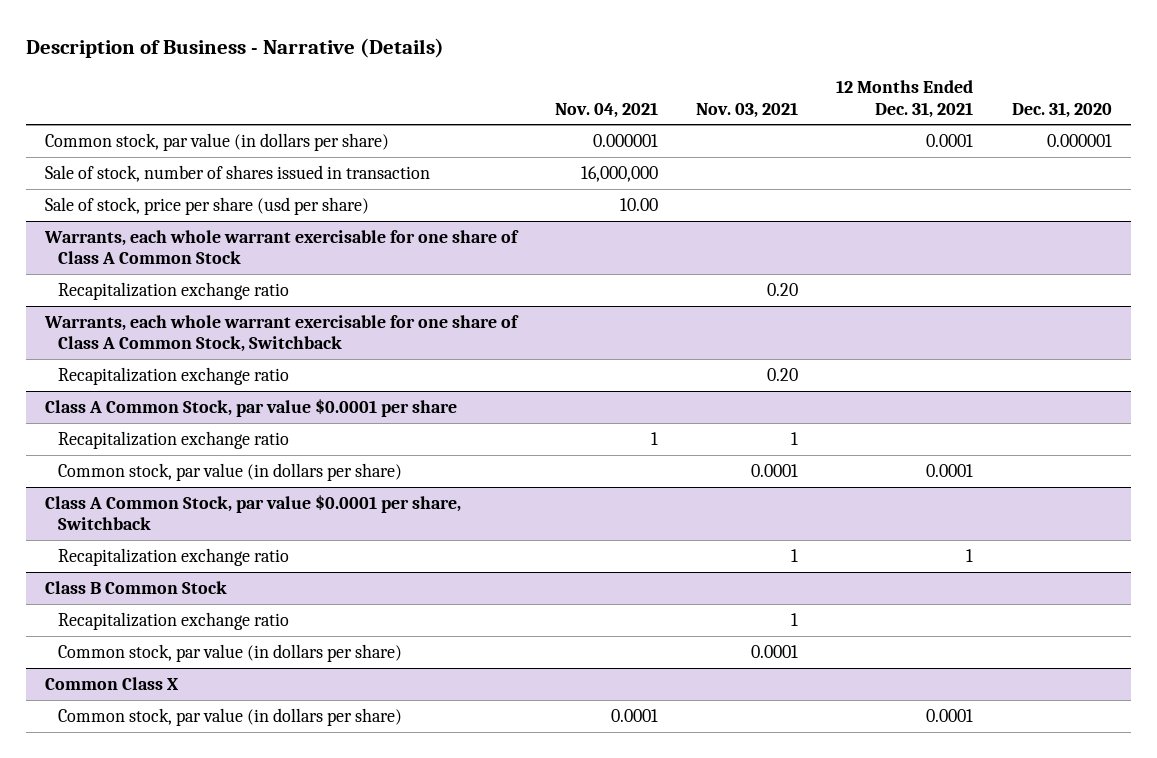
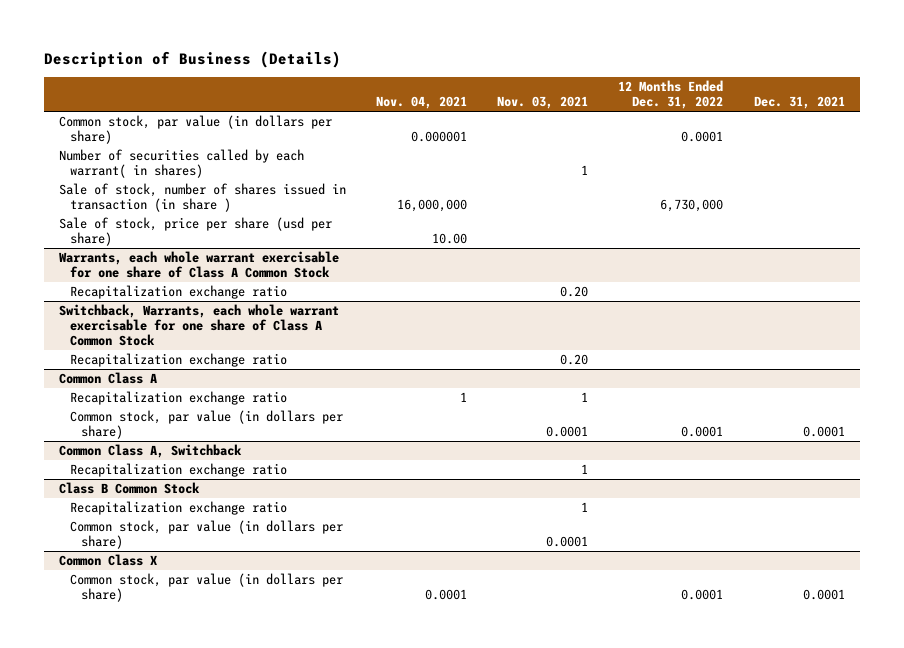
[26,37,445,58] Description of Business - Narrative (Details) -> [44,51,342,69] Description of Business (Details)
[836,80,974,118] 12 Months Ended Dec. 31, 2021 -> none
[1011,101,1112,118] Dec. 31, 2020 -> none
none -> [618,80,724,110] 12 Months Ended Dec. 31, 2022
none -> [753,96,845,110] Dec. 31, 2021
none -> [59,148,305,179] Number of securities called by each warrant( in shares)
[45,164,431,182] Sale of stock, number of shares issued in transaction -> [59,182,347,213] Sale of stock, number of shares issued in transaction (in share )
[44,314,520,353] Warrants, each whole warrant exercisable for one share of Class A Common Stock, Switchback -> [59,303,340,347] Switchback, Warrants, each whole warrant exercisable for one share of Class A Common Stock
[45,398,458,417] Class A Common Stock, par value $0.0001 per share -> [59,371,158,384] Common Class A
[45,494,462,531] Class A Common Stock, par value $0.0001 per share, Switchback -> none
none -> [59,443,243,458] Common Class A, Switchback

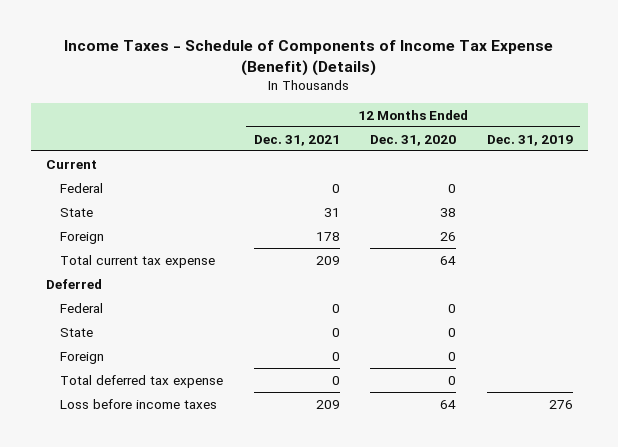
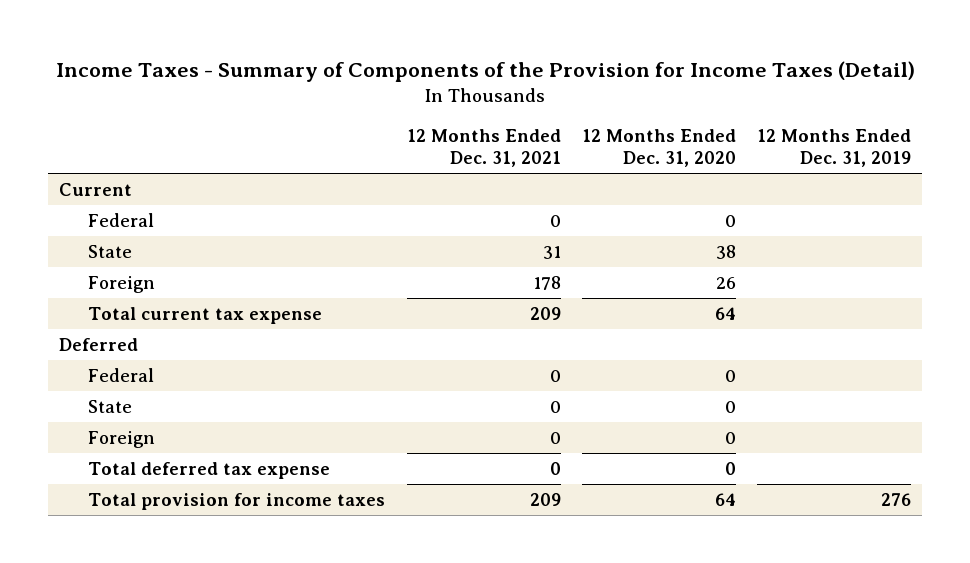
[64,40,554,76] Income Taxes - Schedule of Components of Income Tax Expense (Benefit) (Details) -> [55,60,915,82] Income Taxes - Summary of Components of the Provision for Income Taxes (Detail)
[60,398,218,409] Loss before income taxes -> [88,492,386,510] Total provision for income taxes

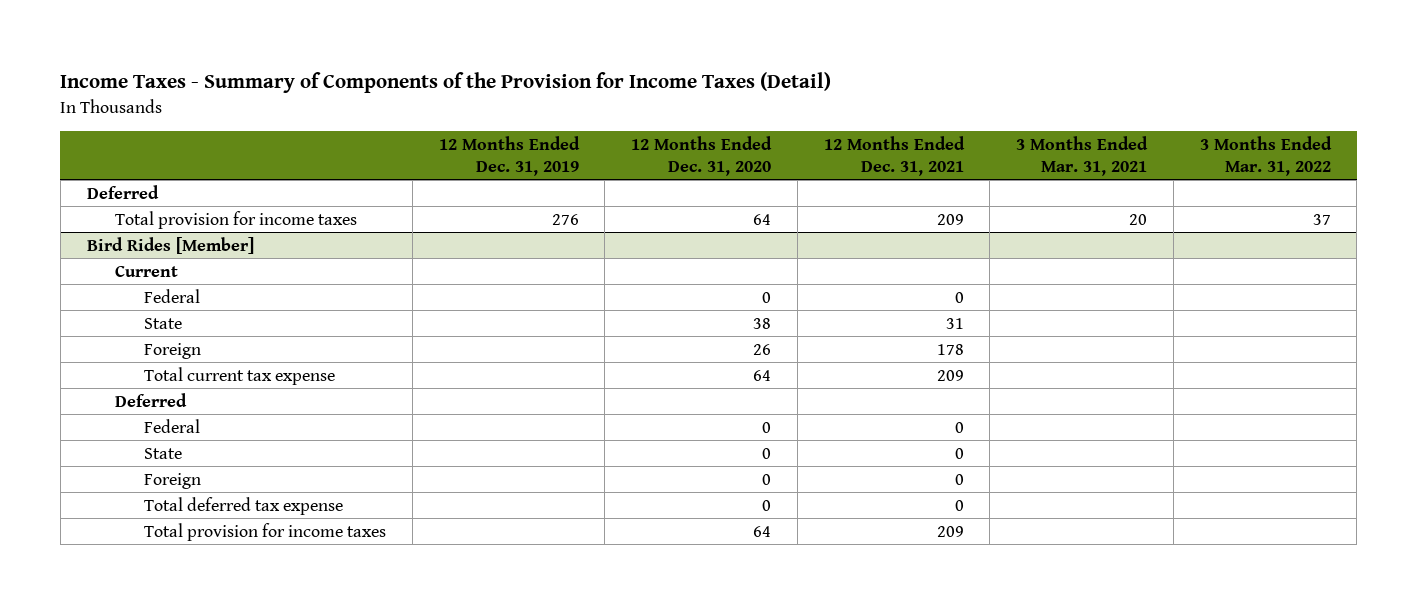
none -> [1016,135,1149,176] 3 Months Ended Mar. 31, 2021
none -> [1199,135,1332,176] 3 Months Ended Mar. 31, 2022
none -> [86,184,159,199] Deferred
[88,492,386,510] Total provision for income taxes -> [115,210,358,229] Total provision for income taxes
none -> [86,236,254,254] Bird Rides [Member]
none -> [144,522,387,541] Total provision for income taxes

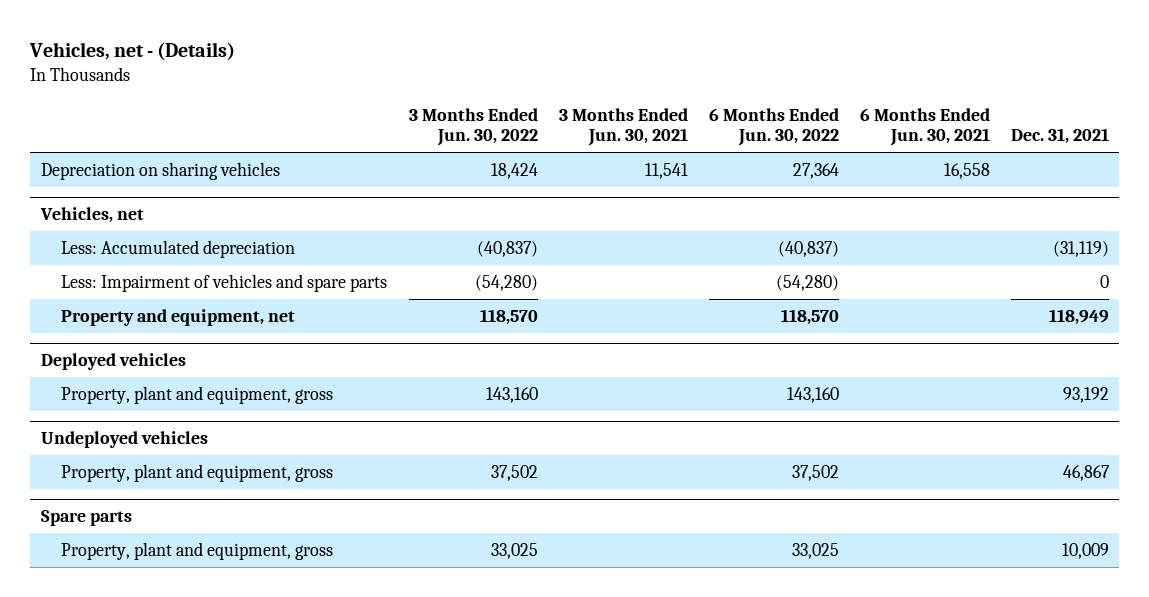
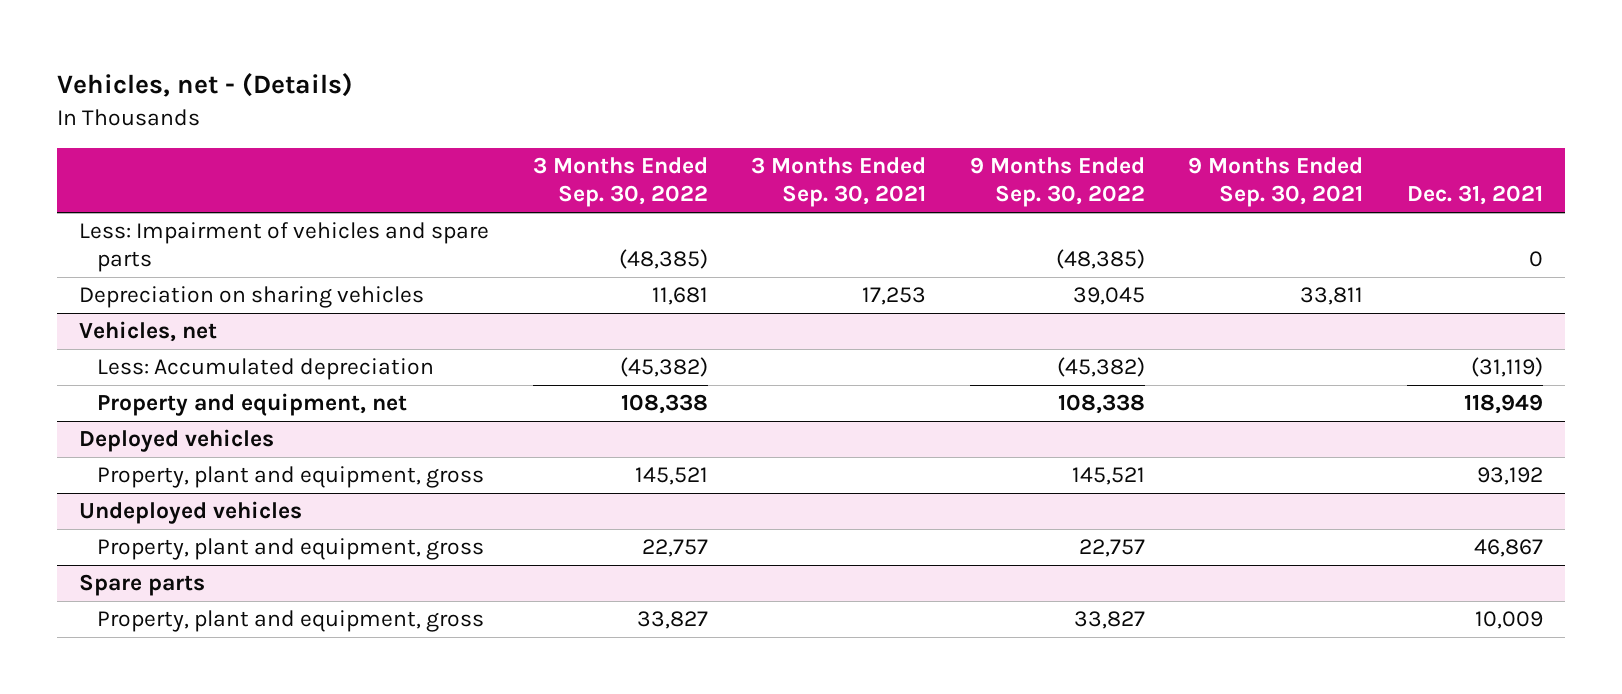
[408,108,538,147] 3 Months Ended Jun. 30, 2022 -> none
[558,108,688,147] 3 Months Ended Jun. 30, 2021 -> none
[708,108,839,147] 6 Months Ended Jun. 30, 2022 -> none
[859,108,990,147] 6 Months Ended Jun. 30, 2021 -> none
none -> [532,157,708,208] 3 Months Ended Sep. 30, 2022
none -> [751,157,927,208] 3 Months Ended Sep. 30, 2021
none -> [969,157,1145,208] 9 Months Ended Sep. 30, 2022
none -> [1188,157,1364,208] 9 Months Ended Sep. 30, 2021
none -> [78,222,489,273] Less: Impairment of vehicles and spare parts
[61,273,388,292] Less: Impairment of vehicles and spare parts -> none

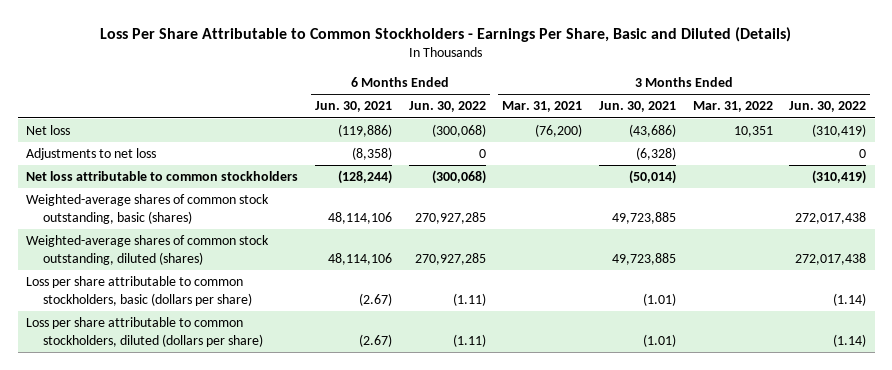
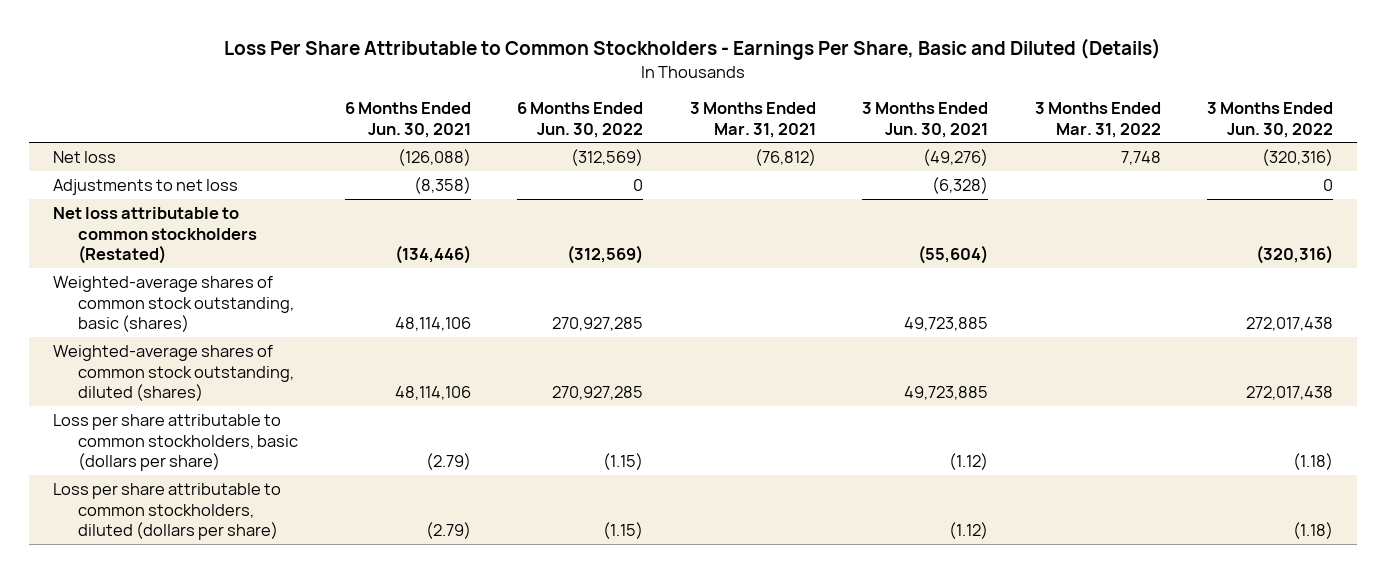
[337,124,392,138] (119,886) -> [397,148,471,166] (126,088)
[431,124,486,138] (300,068) -> [571,148,644,166] (312,569)
[535,124,583,138] (76,200) -> [754,148,816,166] (76,812)
[628,124,676,138] (43,686) -> [923,148,989,166] (49,276)
[733,126,773,138] 10,351 -> [1120,150,1161,165] 7,748
[812,124,867,138] (310,419) -> [1262,148,1334,166] (320,316)
[26,171,299,182] Net loss attributable to common stockholders -> [52,206,257,265] Net loss attributable to common stockholders (Restated)
[337,170,392,185] (128,244) -> [394,245,471,265] (134,446)
[431,170,486,185] (300,068) -> [567,245,644,265] (312,569)
[628,170,676,185] (50,014) -> [918,245,989,265] (55,604)
[812,170,867,185] (310,419) -> [1256,245,1334,265] (320,316)
[358,292,392,306] (2.67) -> [425,453,471,471] (2.79)
[452,292,486,306] (1.11) -> [603,453,644,471] (1.15)
[642,292,676,306] (1.01) -> [949,453,989,471] (1.12)
[833,292,867,306] (1.14) -> [1293,453,1334,471] (1.18)
[358,333,392,347] (2.67) -> [425,522,471,540] (2.79)
[452,333,486,347] (1.11) -> [603,522,644,540] (1.15)
[642,333,676,347] (1.01) -> [949,522,989,540] (1.12)
[833,333,867,347] (1.14) -> [1293,522,1334,540] (1.18)

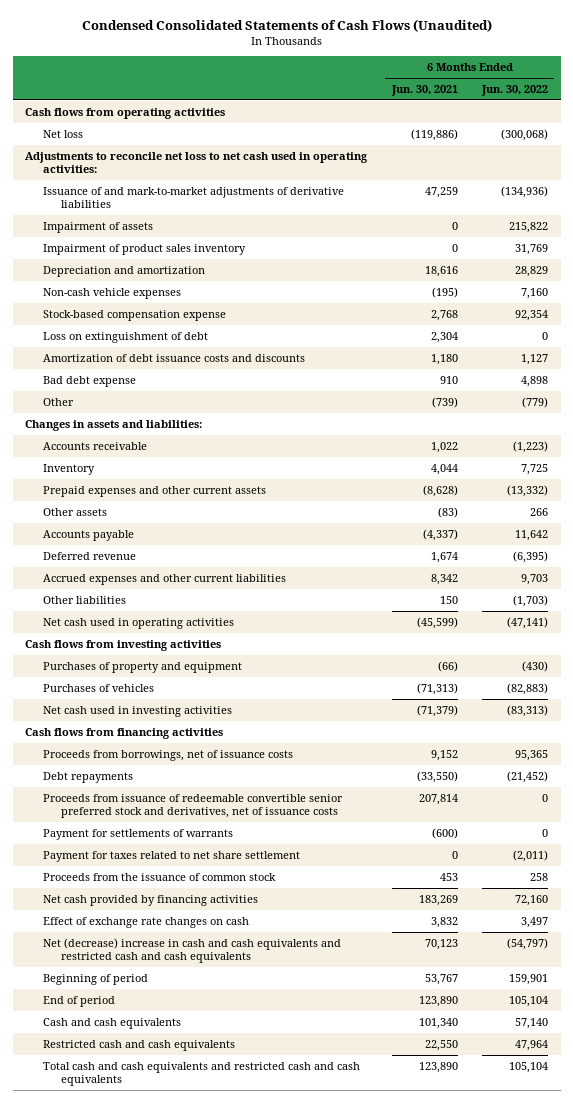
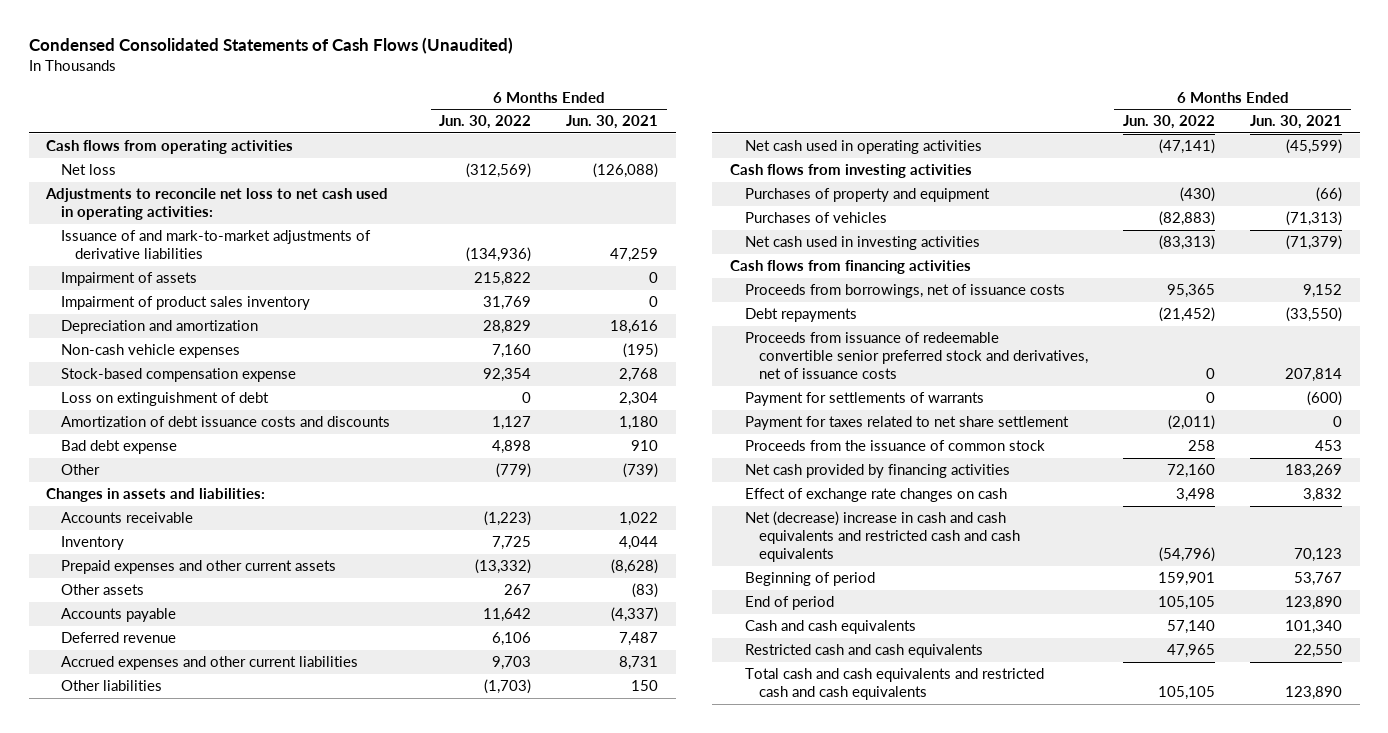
[410,128,458,141] (119,886) -> [593,163,659,179] (126,088)
[501,128,549,141] (300,068) -> [466,163,532,179] (312,569)
[530,507,549,516] 266 -> [504,584,532,596] 267
[430,551,458,563] 1,674 -> [619,632,659,647] 7,487
[513,550,549,563] (6,395) -> [492,632,532,647] 6,106
[430,573,458,585] 8,342 -> [619,656,659,671] 8,731
[521,916,549,928] 3,497 -> [1176,488,1216,503] 3,498
[507,937,549,950] (54,797) -> [1159,547,1216,563] (54,796)
[509,995,549,1007] 105,104 -> [1158,596,1216,611] 105,105
[515,1039,549,1051] 47,964 -> [1167,644,1216,659] 47,965
[509,1061,549,1073] 105,104 -> [1158,686,1216,701] 105,105

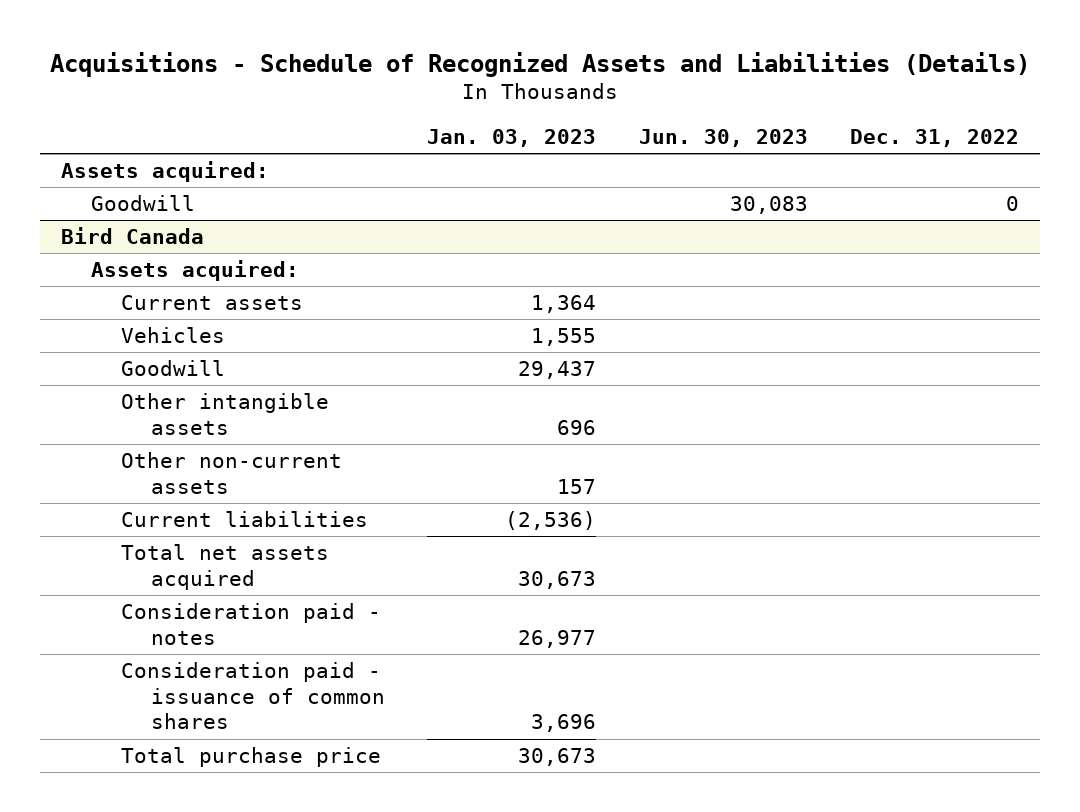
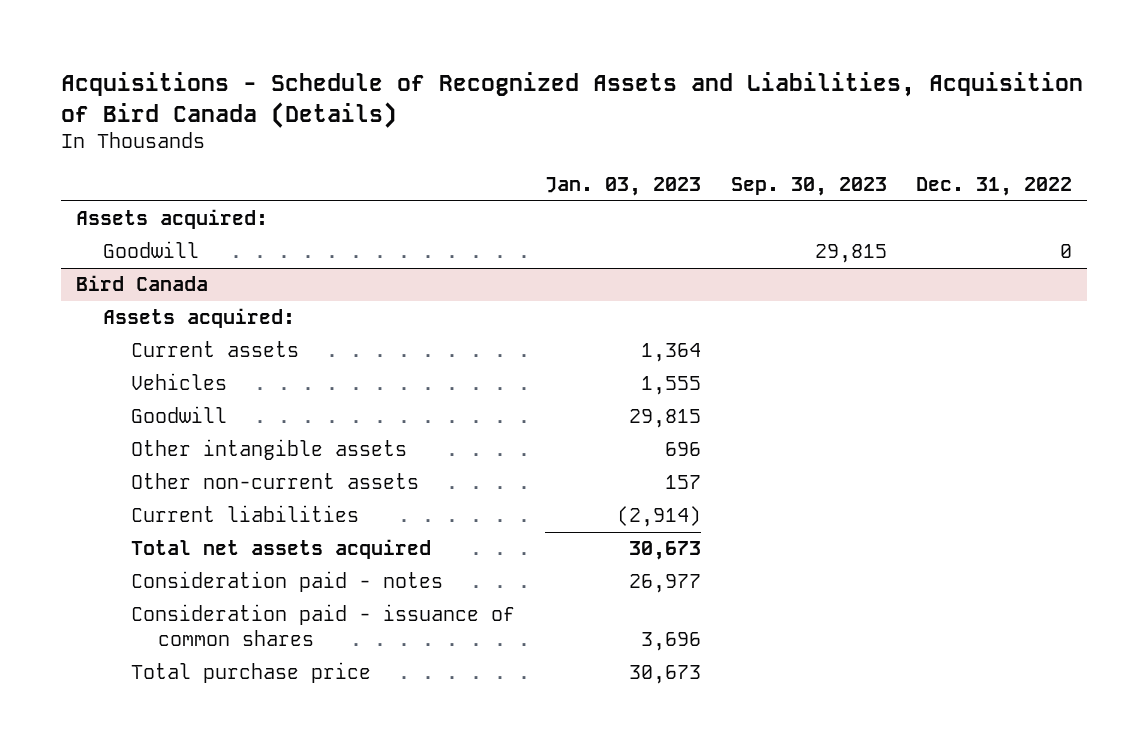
[50,51,1031,77] Acquisitions - Schedule of Recognized Assets and Liabilities (Details) -> [60,72,1083,128] Acquisitions - Schedule of Recognized Assets and Liabilities, Acquisition of Bird Canada (Details)
[638,128,808,147] Jun. 30, 2023 -> none
none -> [730,177,887,197] Sep. 30, 2023
[518,361,597,380] 29,437 -> [628,409,701,429] 29,815
[505,511,597,531] (2,536) -> [616,506,701,528] (2,914)

